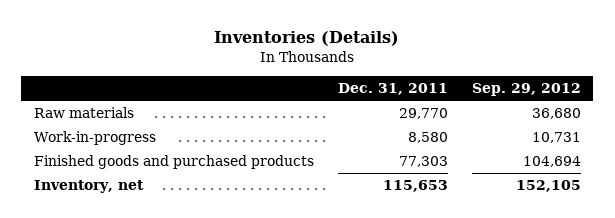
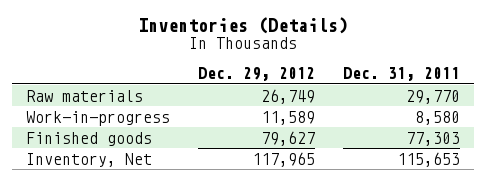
[472,83,582,97] Sep. 29, 2012 -> none
none -> [197,66,315,81] Dec. 29, 2012
[33,154,314,169] Finished goods and purchased products -> [25,131,152,146] Finished goods
[33,179,144,193] Inventory, net -> [25,152,152,167] Inventory, Net

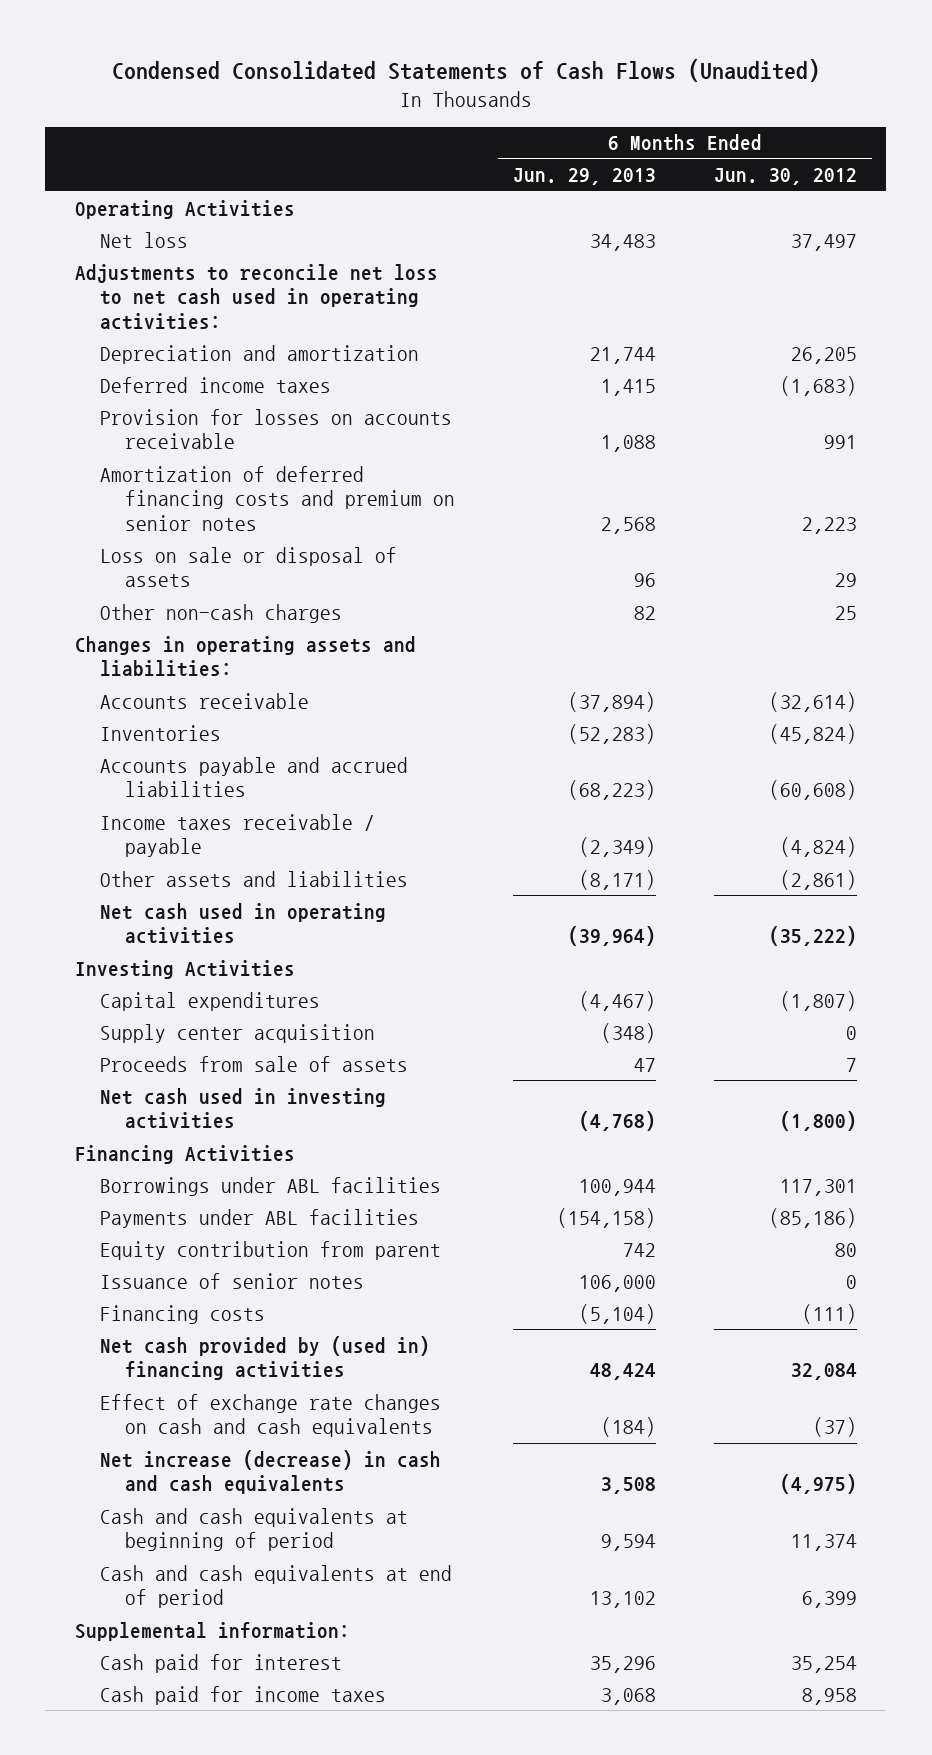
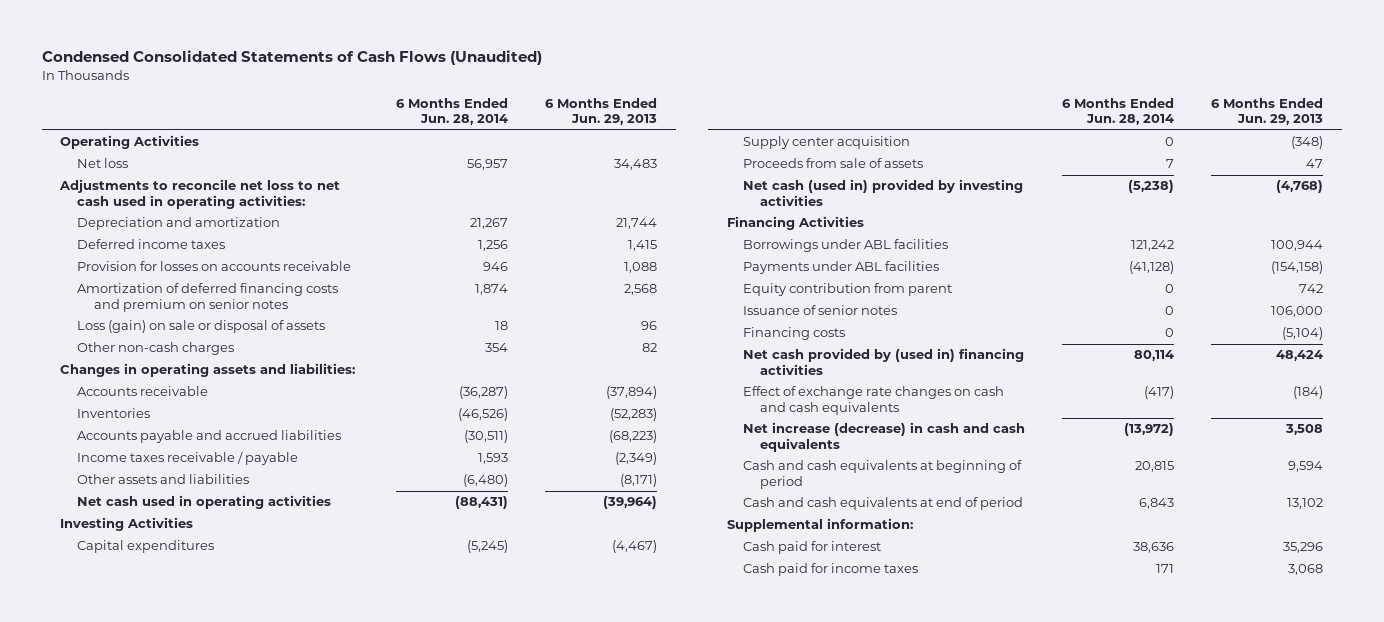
[714,168,858,186] Jun. 30, 2012 -> none
none -> [396,98,509,126] 6 Months Ended Jun. 28, 2014
[99,546,397,588] Loss on sale or disposal of assets -> [76,320,325,334] Loss (gain) on sale or disposal of assets
[99,1087,386,1130] Net cash used in investing activities -> [743,179,1024,206] Net cash (used in) provided by investing activities

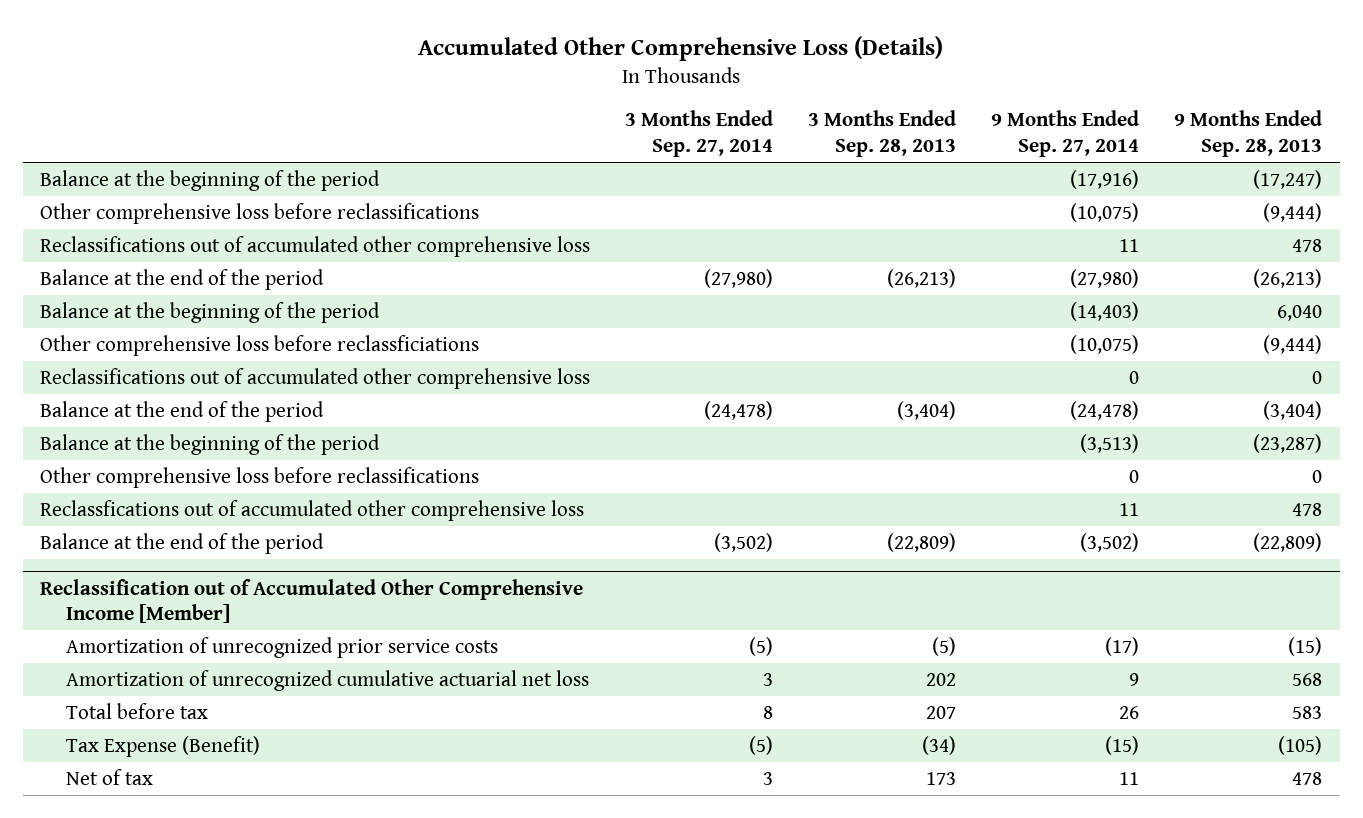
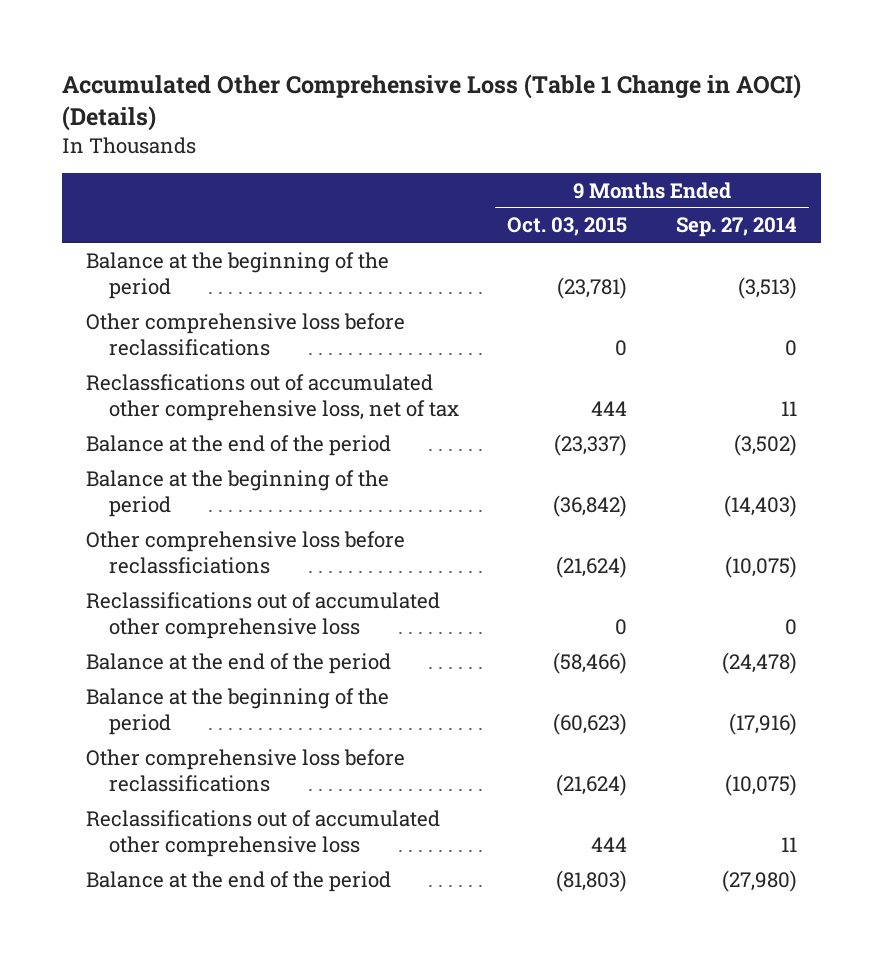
[418,36,944,62] Accumulated Other Comprehensive Loss (Details) -> [61,74,801,132] Accumulated Other Comprehensive Loss (Table 1 Change in AOCI) (Details)
[625,110,774,158] 3 Months Ended Sep. 27, 2014 -> none
[808,110,957,158] 3 Months Ended Sep. 28, 2013 -> none
[1174,110,1323,158] 9 Months Ended Sep. 28, 2013 -> none
none -> [507,217,628,237] Oct. 03, 2015
[40,433,381,455] Balance at the beginning of the period -> [86,251,390,299] Balance at the beginning of the period
[40,466,480,488] Other comprehensive loss before reclassifications -> [86,312,406,356] Other comprehensive loss before reclassifications
none -> [86,373,459,421] Reclassfications out of accumulated other comprehensive loss, net of tax
[40,532,325,554] Balance at the end of the period -> [86,434,392,456] Balance at the end of the period
[40,499,585,521] Reclassfications out of accumulated other comprehensive loss -> none
[40,578,584,624] Reclassification out of Accumulated Other Comprehensive Income [Member] -> none
[66,636,499,658] Amortization of unrecognized prior service costs -> none
[66,669,590,691] Amortization of unrecognized cumulative actuarial net loss -> none
[66,702,209,719] Total before tax -> none
[66,735,261,757] Tax Expense (Benefit) -> none
[66,768,154,785] Net of tax -> none
[40,169,381,191] Balance at the beginning of the period -> [86,687,390,735] Balance at the beginning of the period
[40,202,480,224] Other comprehensive loss before reclassifications -> [86,748,406,792] Other comprehensive loss before reclassifications
[40,235,591,257] Reclassifications out of accumulated other comprehensive loss -> [86,809,441,857] Reclassifications out of accumulated other comprehensive loss
[40,268,325,290] Balance at the end of the period -> [86,870,392,892] Balance at the end of the period

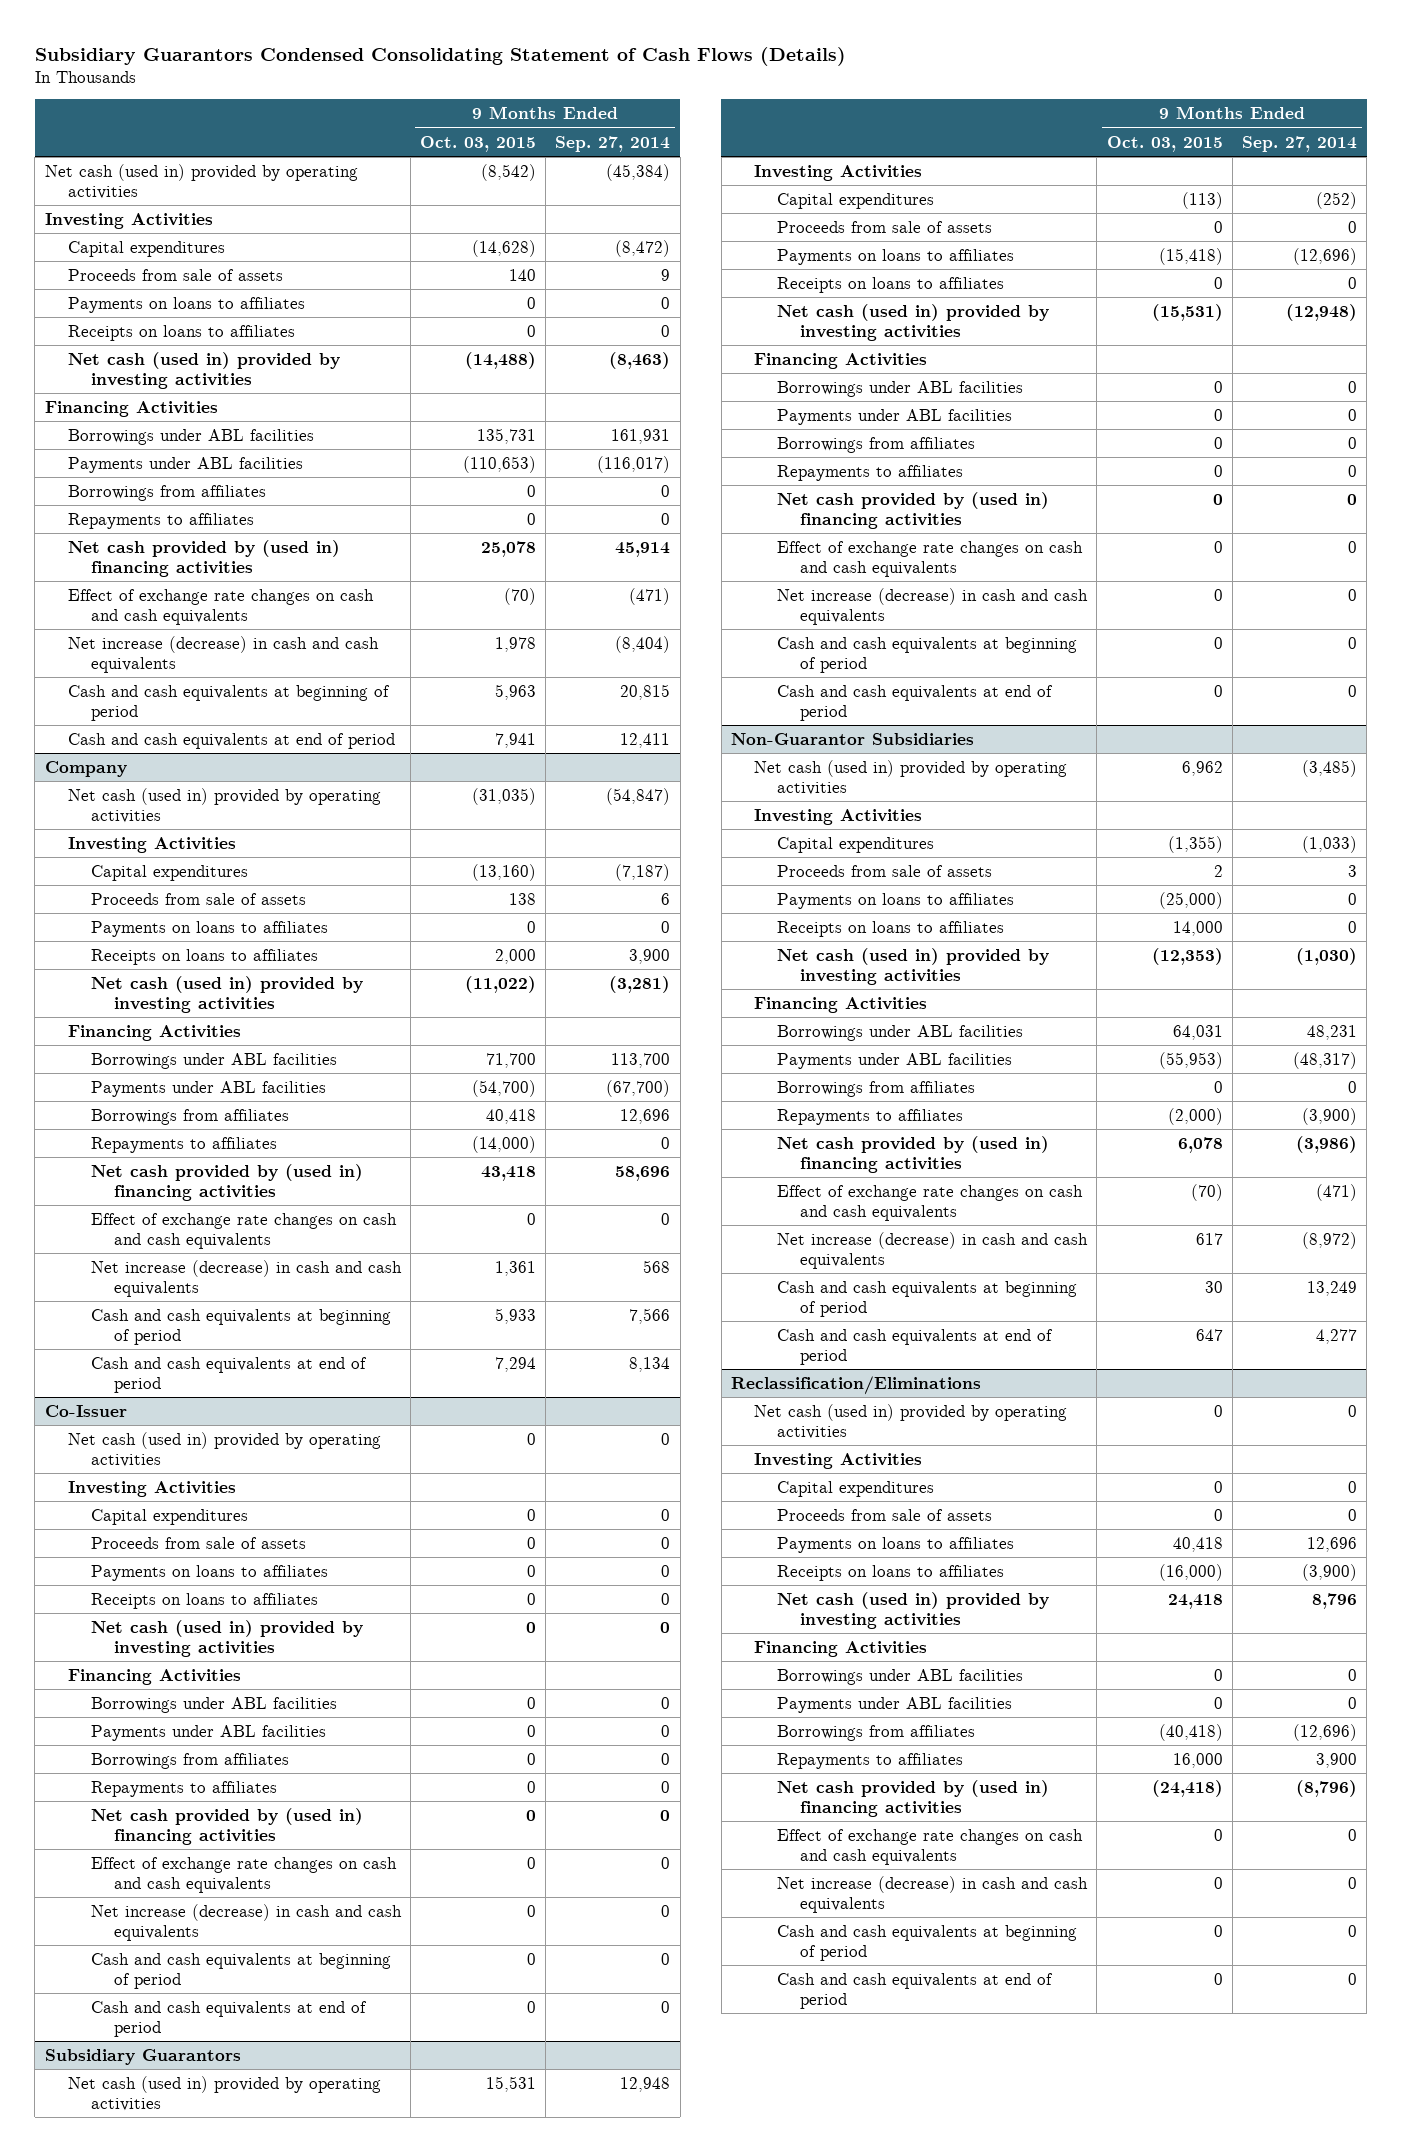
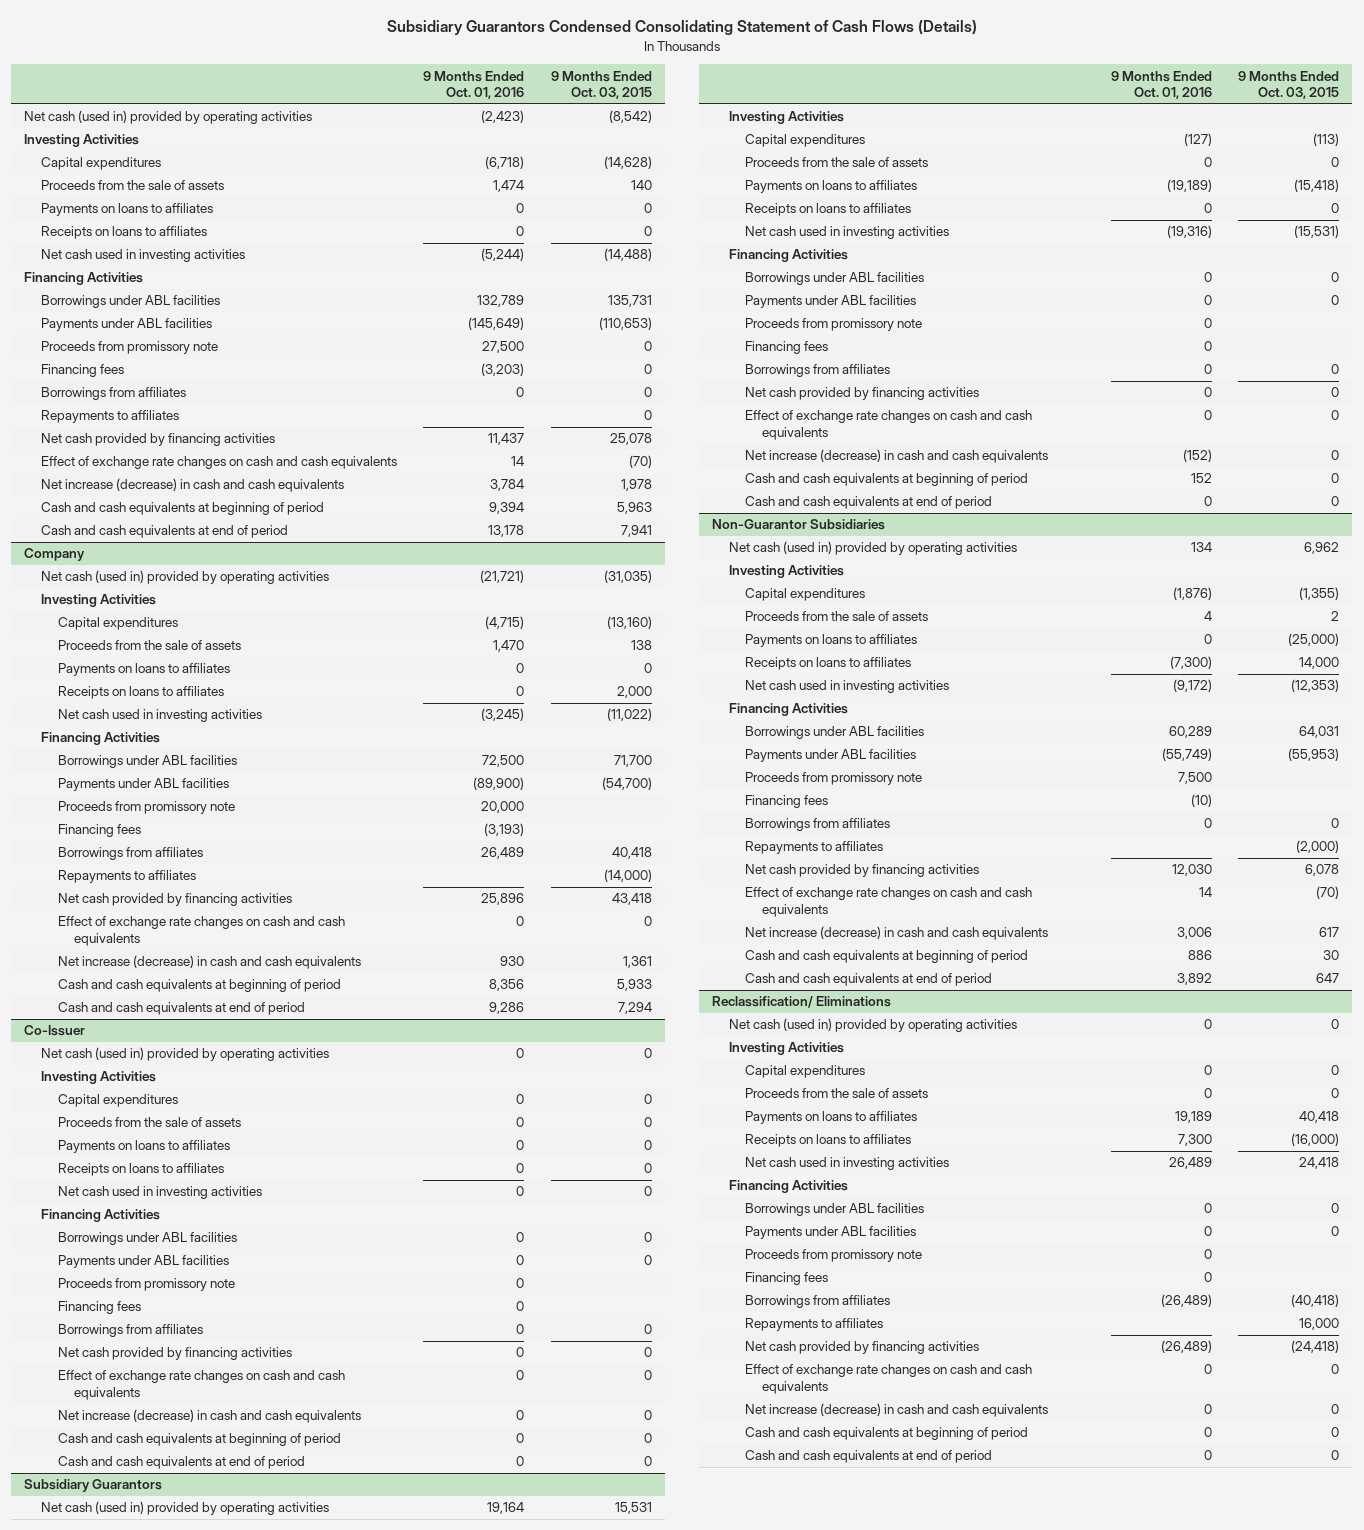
[555,135,671,152] Sep. 27, 2014 -> none
none -> [423,70,525,100] 9 Months Ended Oct. 01, 2016
[67,268,283,281] Proceeds from sale of assets -> [41,180,225,191] Proceeds from the sale of assets
[67,351,340,389] Net cash (used in) provided by investing activities -> [41,249,246,263] Net cash used in investing activities
none -> [41,341,219,355] Proceeds from promissory note
none -> [41,364,125,378] Financing fees
[67,539,340,577] Net cash provided by (used in) financing activities -> [41,433,276,447] Net cash provided by financing activities
[90,892,306,905] Proceeds from sale of assets -> [57,640,241,651] Proceeds from the sale of assets
[90,975,363,1013] Net cash (used in) provided by investing activities -> [57,709,262,723] Net cash used in investing activities
none -> [57,801,235,815] Proceeds from promissory note
none -> [57,824,141,838] Financing fees
[90,1163,363,1201] Net cash provided by (used in) financing activities -> [57,893,292,907] Net cash provided by financing activities
[90,1536,306,1549] Proceeds from sale of assets -> [57,1117,241,1128] Proceeds from the sale of assets
[90,1619,363,1657] Net cash (used in) provided by investing activities -> [57,1186,262,1200] Net cash used in investing activities
none -> [57,1278,235,1292] Proceeds from promissory note
none -> [57,1301,141,1315] Financing fees
[90,1780,277,1797] Repayments to affiliates -> none
[90,1807,363,1845] Net cash provided by (used in) financing activities -> [57,1347,292,1361] Net cash provided by financing activities
[777,220,993,233] Proceeds from sale of assets -> [745,157,929,168] Proceeds from the sale of assets
[777,303,1050,341] Net cash (used in) provided by investing activities -> [745,226,950,240] Net cash used in investing activities
none -> [745,318,923,332] Proceeds from promissory note
none -> [745,341,829,355] Financing fees
[777,464,964,481] Repayments to affiliates -> none
[777,491,1050,529] Net cash provided by (used in) financing activities -> [745,387,980,401] Net cash provided by financing activities
[777,864,993,877] Proceeds from sale of assets -> [745,611,929,622] Proceeds from the sale of assets
[777,947,1050,985] Net cash (used in) provided by investing activities -> [745,680,950,694] Net cash used in investing activities
none -> [745,772,923,786] Proceeds from promissory note
none -> [745,795,829,809] Financing fees
[777,1135,1050,1173] Net cash provided by (used in) financing activities -> [745,864,980,878] Net cash provided by financing activities
[731,1375,982,1395] Reclassification/Eliminations -> [711,996,891,1009] Reclassification/ Eliminations
[777,1508,993,1521] Proceeds from sale of assets -> [745,1088,929,1099] Proceeds from the sale of assets
[777,1591,1050,1629] Net cash (used in) provided by investing activities -> [745,1157,950,1171] Net cash used in investing activities
none -> [745,1249,923,1263] Proceeds from promissory note
none -> [745,1272,829,1286] Financing fees
[777,1779,1050,1817] Net cash provided by (used in) financing activities -> [745,1341,980,1355] Net cash provided by financing activities

